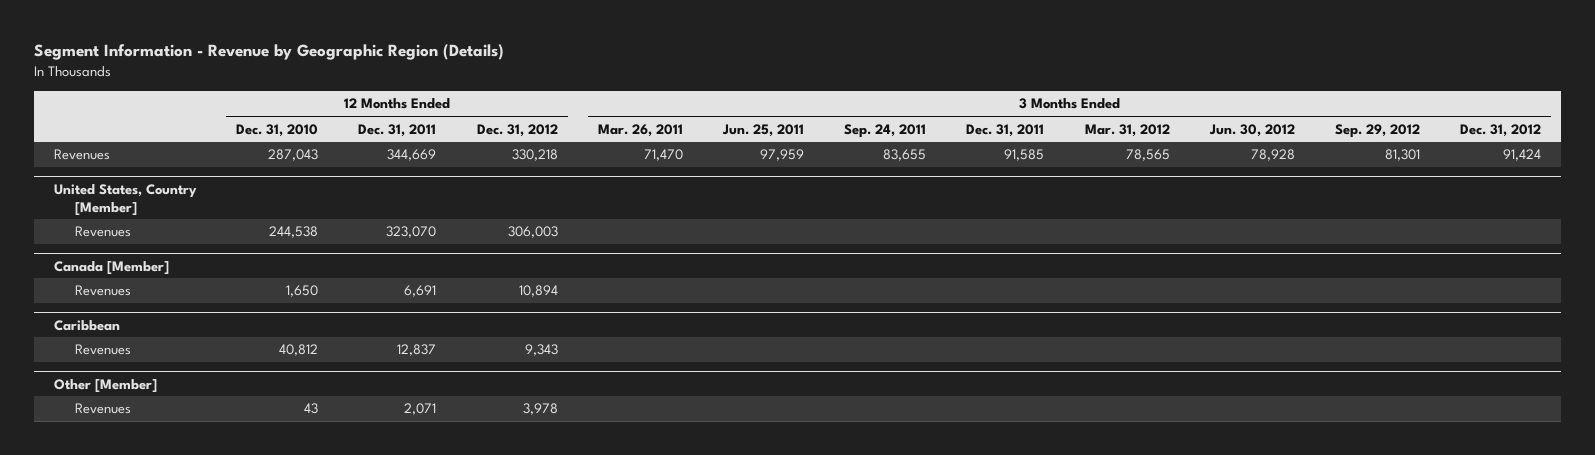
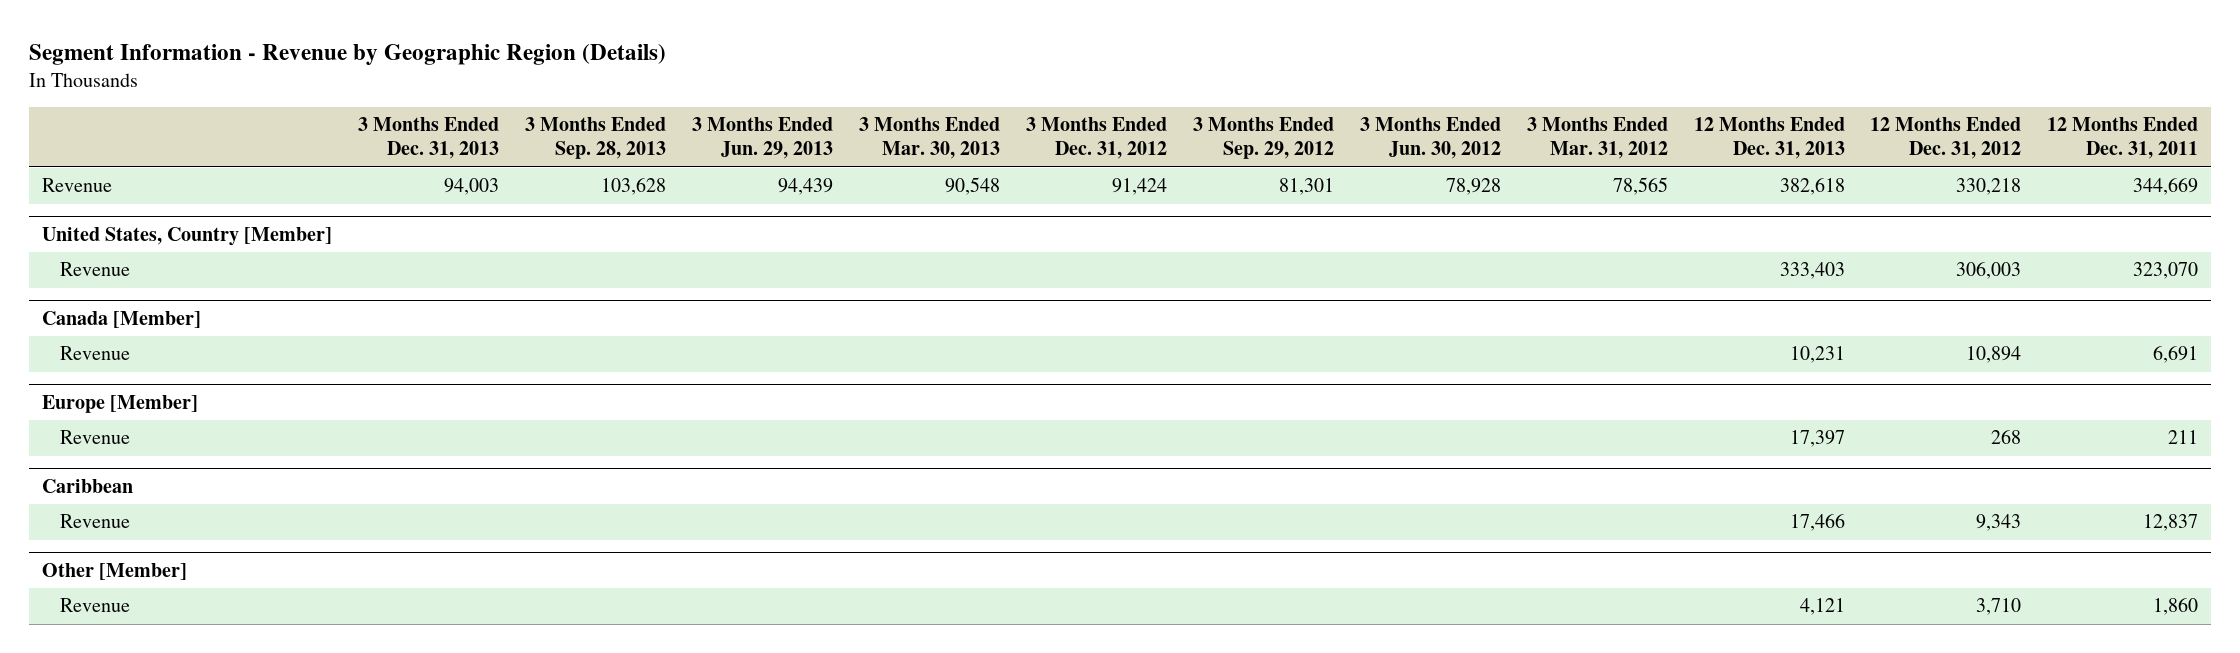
[236,123,319,137] Dec. 31, 2010 -> none
[597,123,683,137] Mar. 26, 2011 -> none
[721,123,804,137] Jun. 25, 2011 -> none
[844,123,927,138] Sep. 24, 2011 -> none
[966,123,1045,137] Dec. 31, 2011 -> none
none -> [357,116,499,160] 3 Months Ended Dec. 31, 2013
none -> [524,116,666,160] 3 Months Ended Sep. 28, 2013
none -> [691,116,833,160] 3 Months Ended Jun. 29, 2013
none -> [858,116,1000,160] 3 Months Ended Mar. 30, 2013
none -> [1693,116,1845,160] 12 Months Ended Dec. 31, 2013
[53,149,110,161] Revenues -> [41,178,112,193] Revenue
[74,226,131,238] Revenues -> [60,262,131,277] Revenue
[74,285,131,297] Revenues -> [60,346,131,361] Revenue
none -> [41,394,198,413] Europe [Member]
none -> [60,430,131,445] Revenue
[74,344,131,356] Revenues -> [60,514,131,529] Revenue
[74,403,131,415] Revenues -> none
none -> [60,598,131,613] Revenue

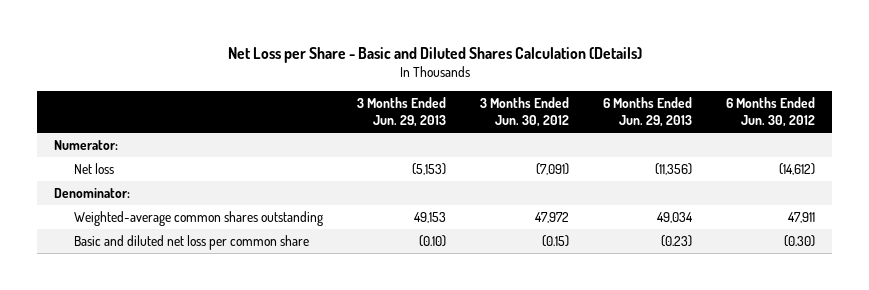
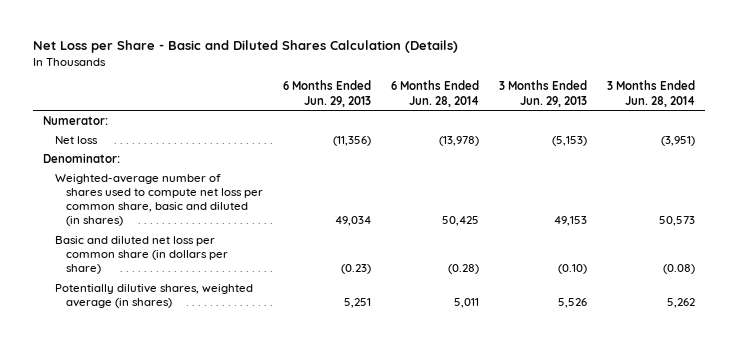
[479,96,569,128] 3 Months Ended Jun. 30, 2012 -> none
[725,96,815,128] 6 Months Ended Jun. 30, 2012 -> none
none -> [391,80,480,107] 6 Months Ended Jun. 28, 2014
none -> [606,80,695,107] 3 Months Ended Jun. 28, 2014
[73,210,323,226] Weighted-average common shares outstanding -> [54,173,264,227] Weighted-average number of shares used to compute net loss per common share, basic and diluted (in shares)
[73,234,309,250] Basic and diluted net loss per common share -> [54,235,229,275] Basic and diluted net loss per common share (in dollars per share)
none -> [54,283,253,308] Potentially dilutive shares, weighted average (in shares)

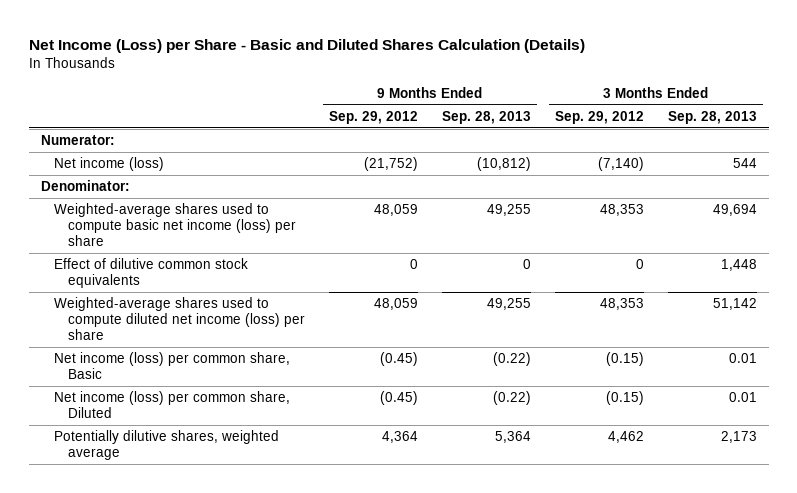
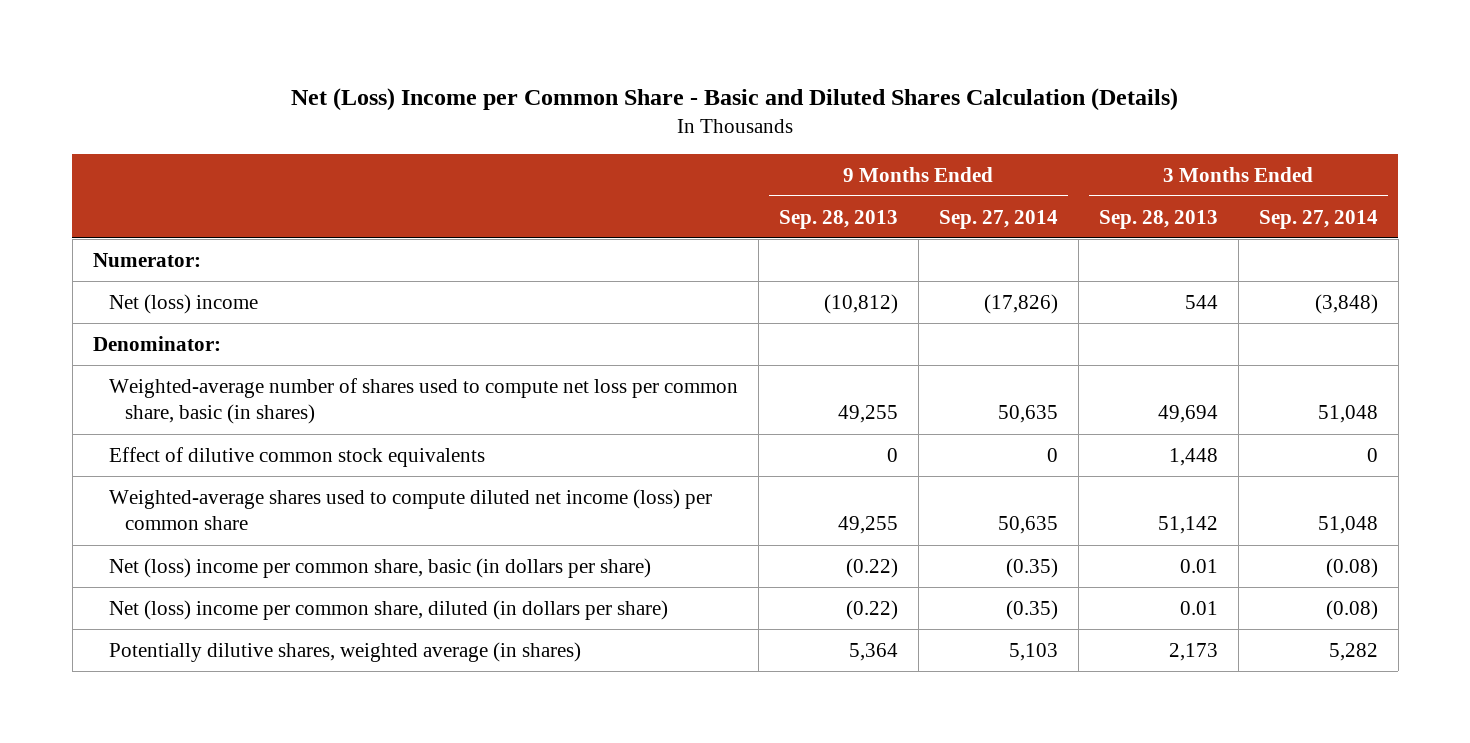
[28,38,585,53] Net Income (Loss) per Share - Basic and Diluted Shares Calculation (Details) -> [291,87,1179,111] Net (Loss) Income per Common Share - Basic and Diluted Shares Calculation (Details)
[328,111,418,125] Sep. 29, 2012 -> none
[554,111,644,125] Sep. 29, 2012 -> none
none -> [938,209,1058,229] Sep. 27, 2014
none -> [1258,209,1378,229] Sep. 27, 2014
[54,157,165,172] Net income (loss) -> [109,293,259,314] Net (loss) income
[54,203,296,246] Weighted-average shares used to compute basic net income (loss) per share -> [109,377,739,425] Weighted-average number of shares used to compute net loss per common share, basic (in shares)
[54,297,305,340] Weighted-average shares used to compute diluted net income (loss) per share -> [109,488,713,531] Weighted-average shares used to compute diluted net income (loss) per common share
[54,352,291,380] Net income (loss) per common share, Basic -> [109,557,652,578] Net (loss) income per common share, basic (in dollars per share)
[54,391,291,419] Net income (loss) per common share, Diluted -> [109,599,669,620] Net (loss) income per common share, diluted (in dollars per share)
[54,430,280,461] Potentially dilutive shares, weighted average -> [109,641,582,662] Potentially dilutive shares, weighted average (in shares)

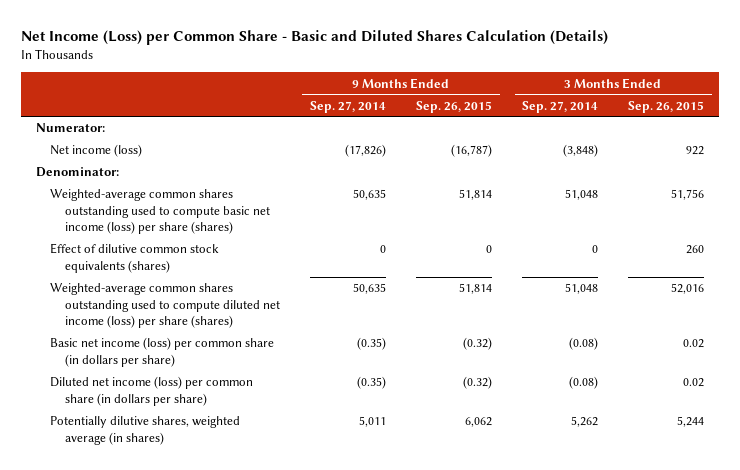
[291,87,1179,111] Net (Loss) Income per Common Share - Basic and Diluted Shares Calculation (Details) -> [20,30,608,46] Net Income (Loss) per Common Share - Basic and Diluted Shares Calculation (Details)
[778,209,898,229] Sep. 28, 2013 -> none
[1098,209,1218,229] Sep. 28, 2013 -> none
none -> [416,100,493,113] Sep. 26, 2015
none -> [628,100,705,113] Sep. 26, 2015
[109,293,259,314] Net (loss) income -> [50,144,143,158] Net income (loss)
[109,377,739,425] Weighted-average number of shares used to compute net loss per common share, basic (in shares) -> [50,189,270,235] Weighted-average common shares outstanding used to compute basic net income (loss) per share (shares)
[109,446,486,467] Effect of dilutive common stock equivalents -> [50,243,220,273] Effect of dilutive common stock equivalents (shares)
[109,488,713,531] Weighted-average shares used to compute diluted net income (loss) per common share -> [50,283,280,329] Weighted-average common shares outstanding used to compute diluted net income (loss) per share (shares)
[109,557,652,578] Net (loss) income per common share, basic (in dollars per share) -> [50,337,275,367] Basic net income (loss) per common share (in dollars per share)
[109,599,669,620] Net (loss) income per common share, diluted (in dollars per share) -> [50,376,254,406] Diluted net income (loss) per common share (in dollars per share)
[1008,642,1058,661] 5,103 -> [359,416,387,428] 5,011
[1328,642,1378,661] 5,282 -> [571,416,599,428] 5,262

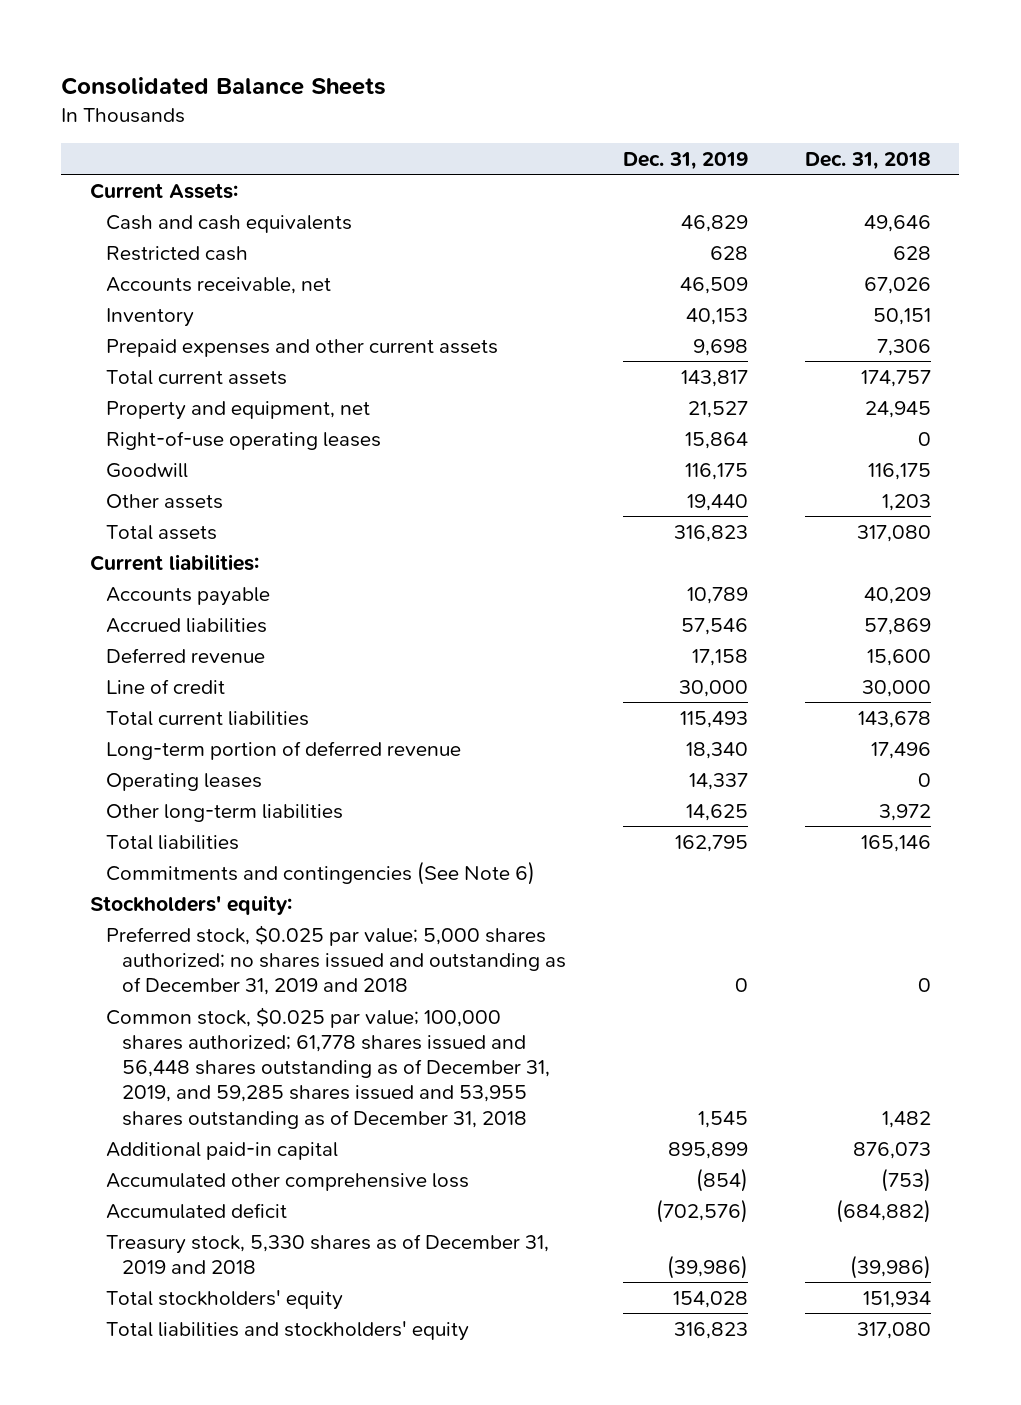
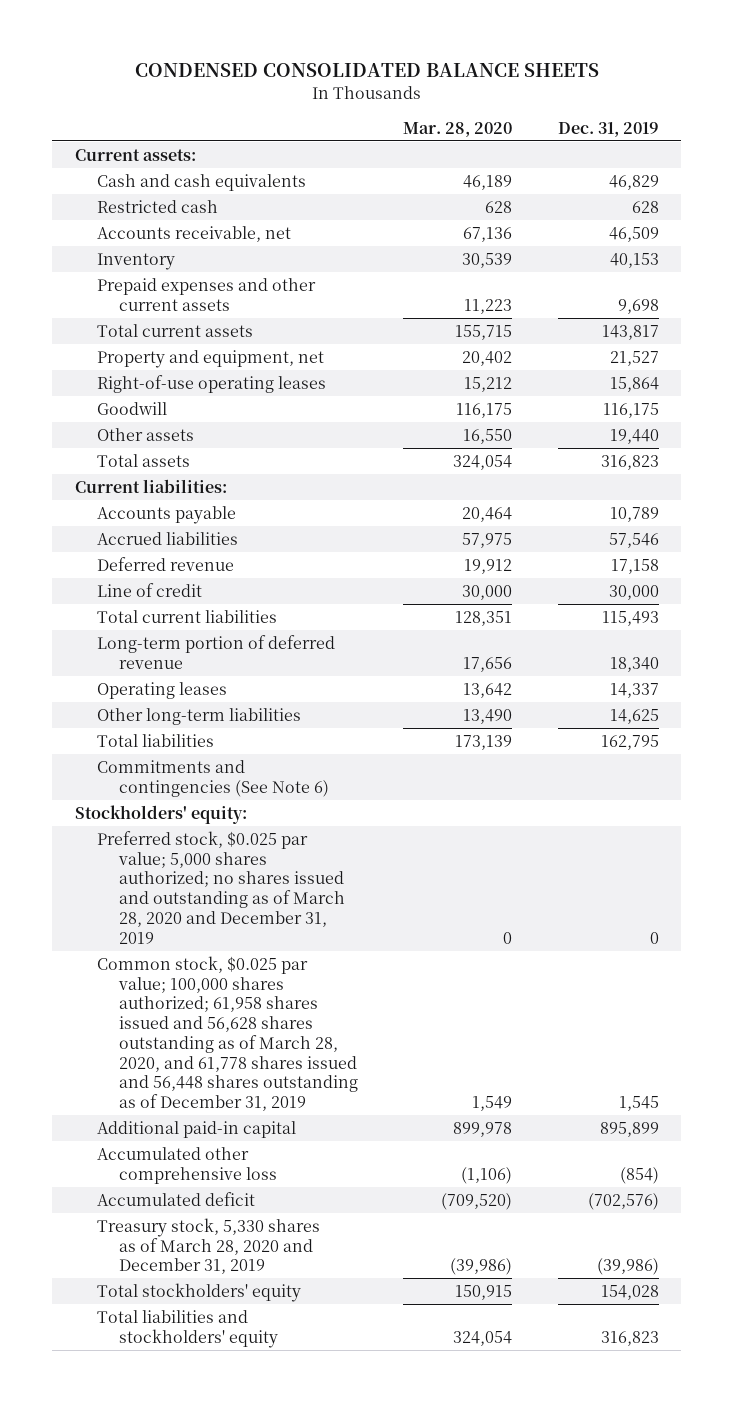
[61,76,387,95] Consolidated Balance Sheets -> [134,63,599,78] CONDENSED CONSOLIDATED BALANCE SHEETS
[805,151,932,170] Dec. 31, 2018 -> none
none -> [403,121,513,137] Mar. 28, 2020
[89,182,238,199] Current Assets: -> [74,148,196,161] Current assets:
[106,924,567,996] Preferred stock, $0.025 par value; 5,000 shares authorized; no shares issued and outstanding as of December 31, 2019 and 2018 -> [96,830,345,944] Preferred stock, $0.025 par value; 5,000 shares authorized; no shares issued and outstanding as of March 28, 2020 and December 31, 2019
[106,1006,551,1129] Common stock, $0.025 par value; 100,000 shares authorized; 61,778 shares issued and 56,448 shares outstanding as of December 31, 2019, and 59,285 shares issued and 53,955 shares outstanding as of December 31, 2018 -> [96,955,358,1112] Common stock, $0.025 par value; 100,000 shares authorized; 61,958 shares issued and 56,628 shares outstanding as of March 28, 2020, and 61,778 shares issued and 56,448 shares outstanding as of December 31, 2019
[106,1233,550,1274] Treasury stock, 5,330 shares as of December 31, 2019 and 2018 -> [96,1217,320,1275] Treasury stock, 5,330 shares as of March 28, 2020 and December 31, 2019

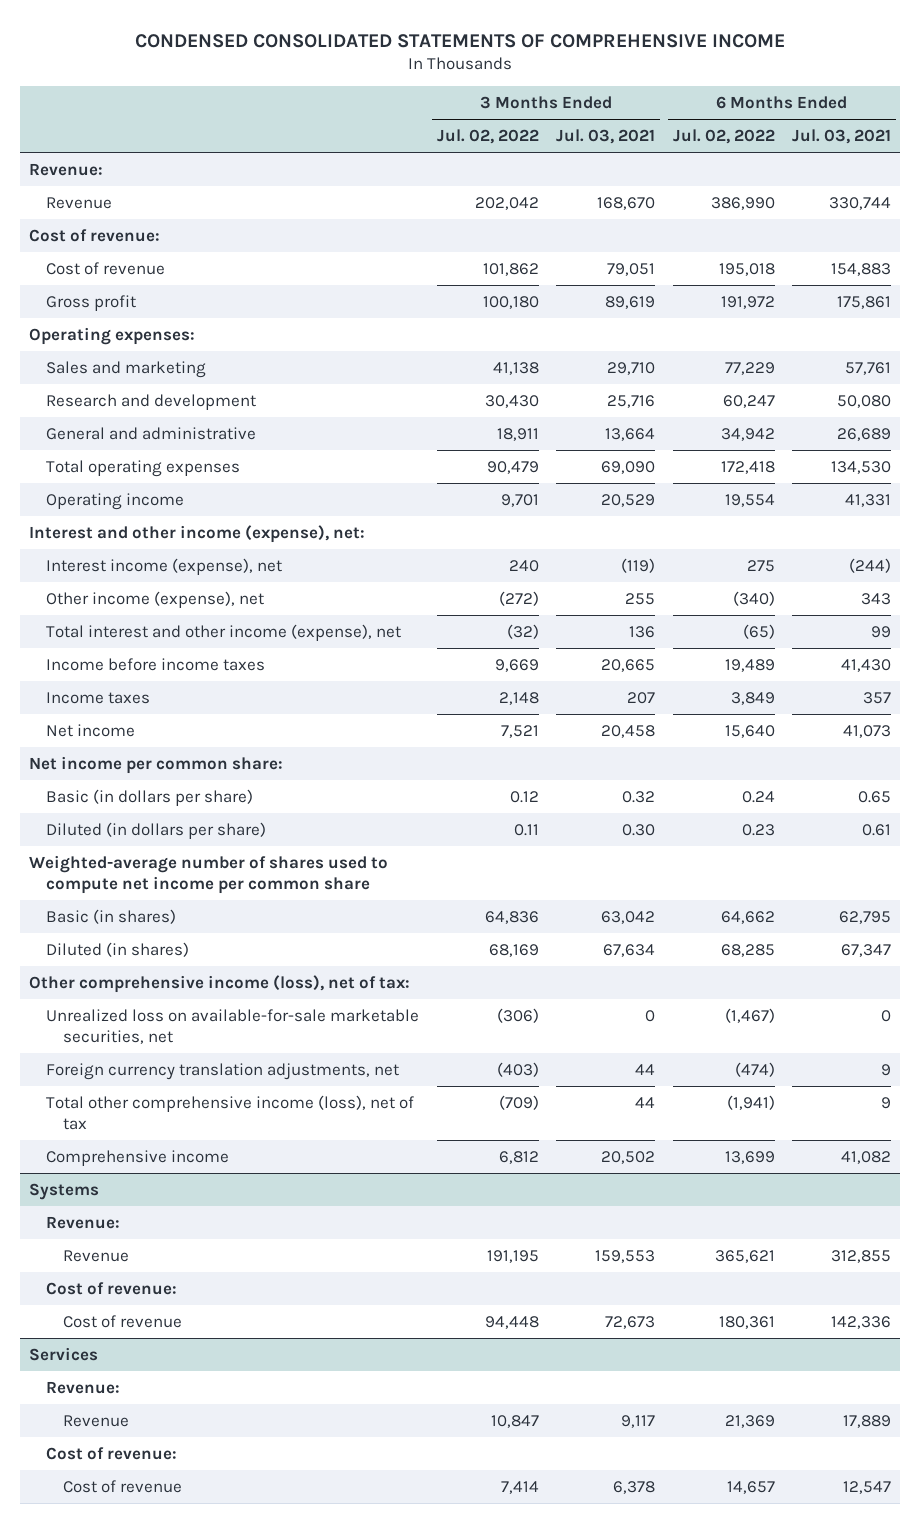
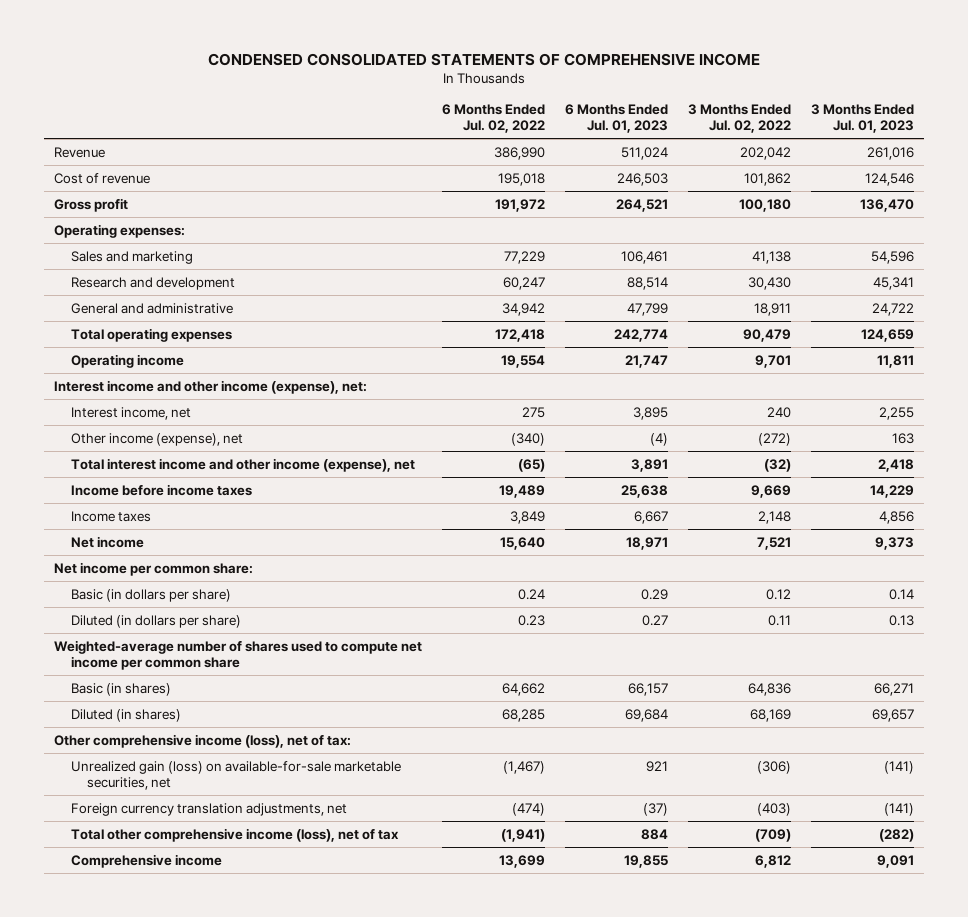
[556,129,656,145] Jul. 03, 2021 -> none
[792,129,892,145] Jul. 03, 2021 -> none
none -> [565,103,669,133] 6 Months Ended Jul. 01, 2023
none -> [811,103,915,133] 3 Months Ended Jul. 01, 2023
[29,162,104,176] Revenue: -> none
[29,228,161,242] Cost of revenue: -> none
[29,524,366,543] Interest and other income (expense), net: -> [54,379,368,394] Interest income and other income (expense), net:
[46,557,283,575] Interest income (expense), net -> [70,406,191,420] Interest income, net
[46,623,402,641] Total interest and other income (expense), net -> [70,457,415,472] Total interest income and other income (expense), net
[46,1008,420,1044] Unrealized loss on available-for-sale marketable securities, net -> [70,760,401,790] Unrealized gain (loss) on available-for-sale marketable securities, net
[29,1182,100,1200] Systems -> none
[46,1215,121,1229] Revenue: -> none
[63,1249,130,1262] Revenue -> none
[46,1281,178,1295] Cost of revenue: -> none
[63,1314,183,1328] Cost of revenue -> none
[29,1346,99,1361] Services -> none
[46,1380,121,1394] Revenue: -> none
[63,1414,130,1427] Revenue -> none
[46,1446,178,1460] Cost of revenue: -> none
[63,1479,183,1493] Cost of revenue -> none

